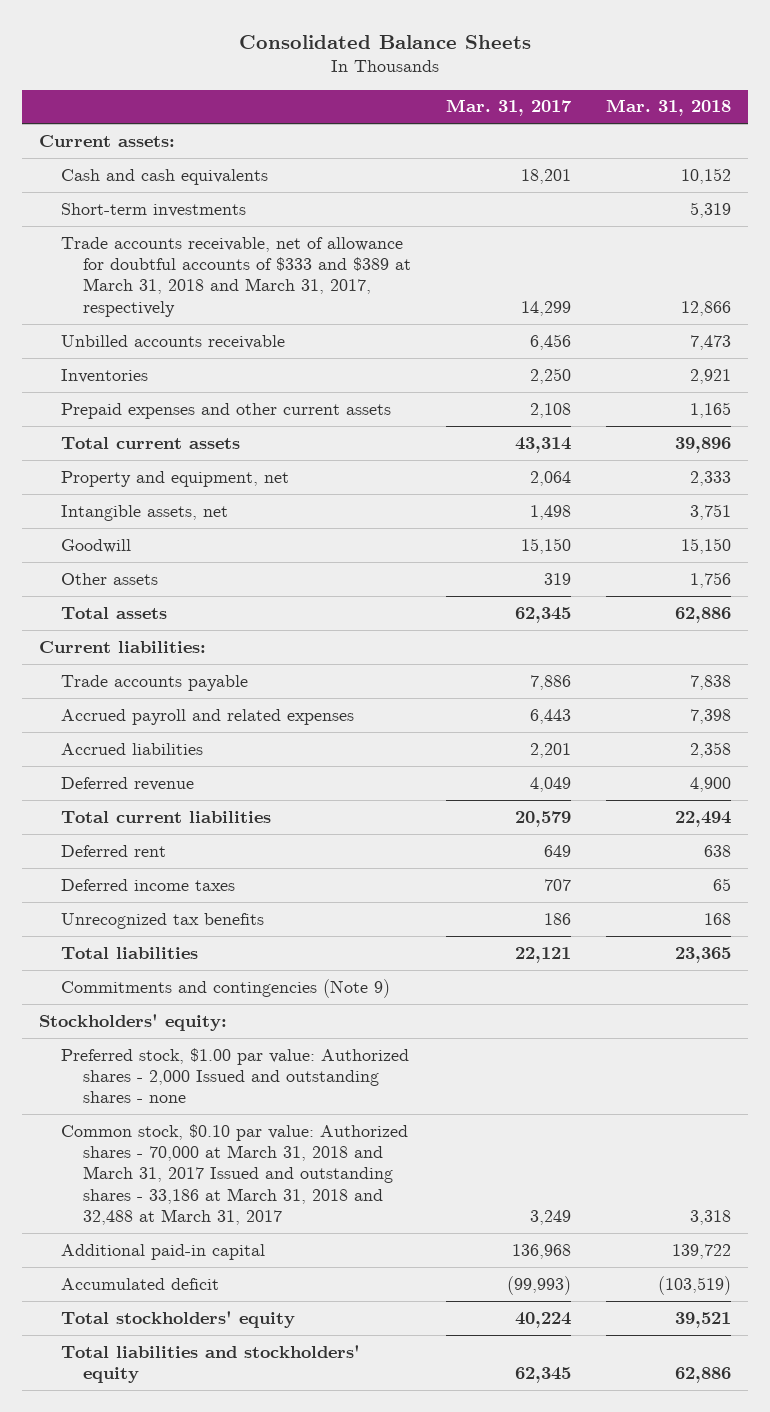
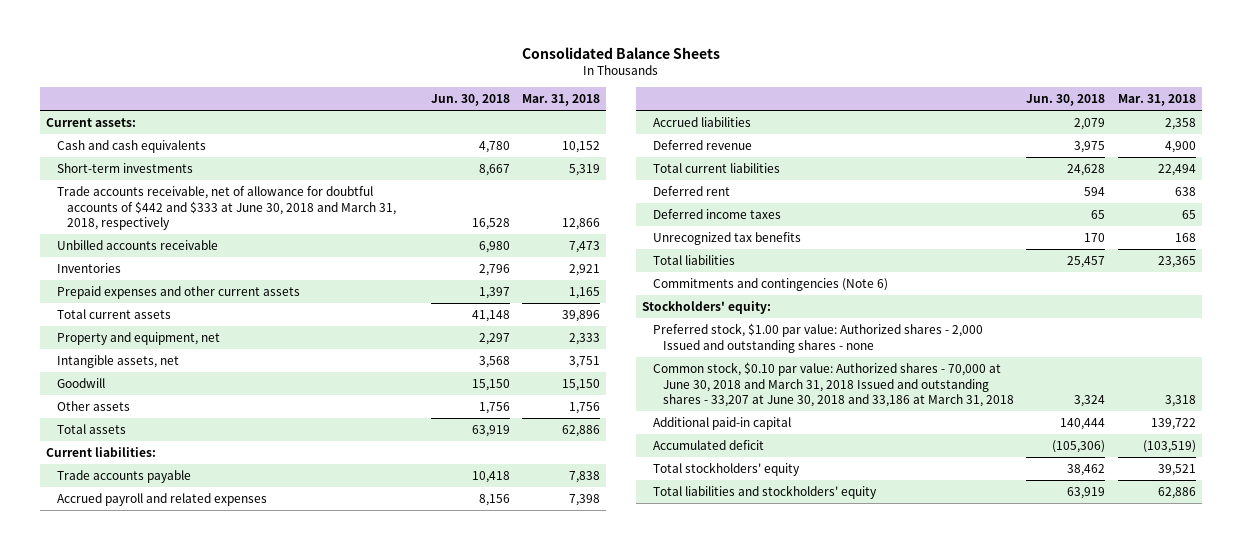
[445,99,572,117] Mar. 31, 2017 -> none
none -> [430,94,510,107] Jun. 30, 2018
[61,236,411,317] Trade accounts receivable, net of allowance for doubtful accounts of $333 and $389 at March 31, 2018 and March 31, 2017, respectively -> [56,185,397,231] Trade accounts receivable, net of allowance for doubtful accounts of $442 and $333 at June 30, 2018 and March 31, 2018, respectively
[61,978,391,998] Commitments and contingencies (Note 9) -> [652,277,888,291] Commitments and contingencies (Note 6)
[61,1123,409,1226] Common stock, $0.10 par value: Authorized shares - 70,000 at March 31, 2018 and March 31, 2017 Issued and outstanding shares - 33,186 at March 31, 2018 and 32,488 at March 31, 2017 -> [652,361,1015,408] Common stock, $0.10 par value: Authorized shares - 70,000 at June 30, 2018 and March 31, 2018 Issued and outstanding shares - 33,207 at June 30, 2018 and 33,186 at March 31, 2018

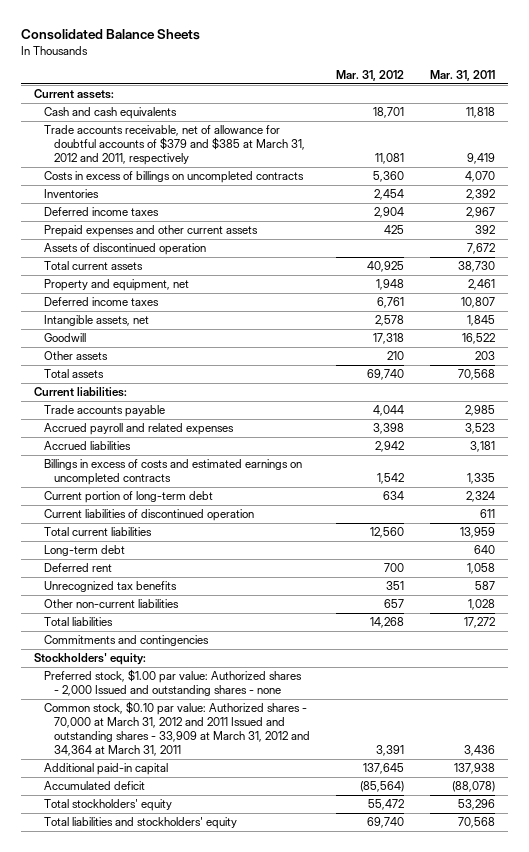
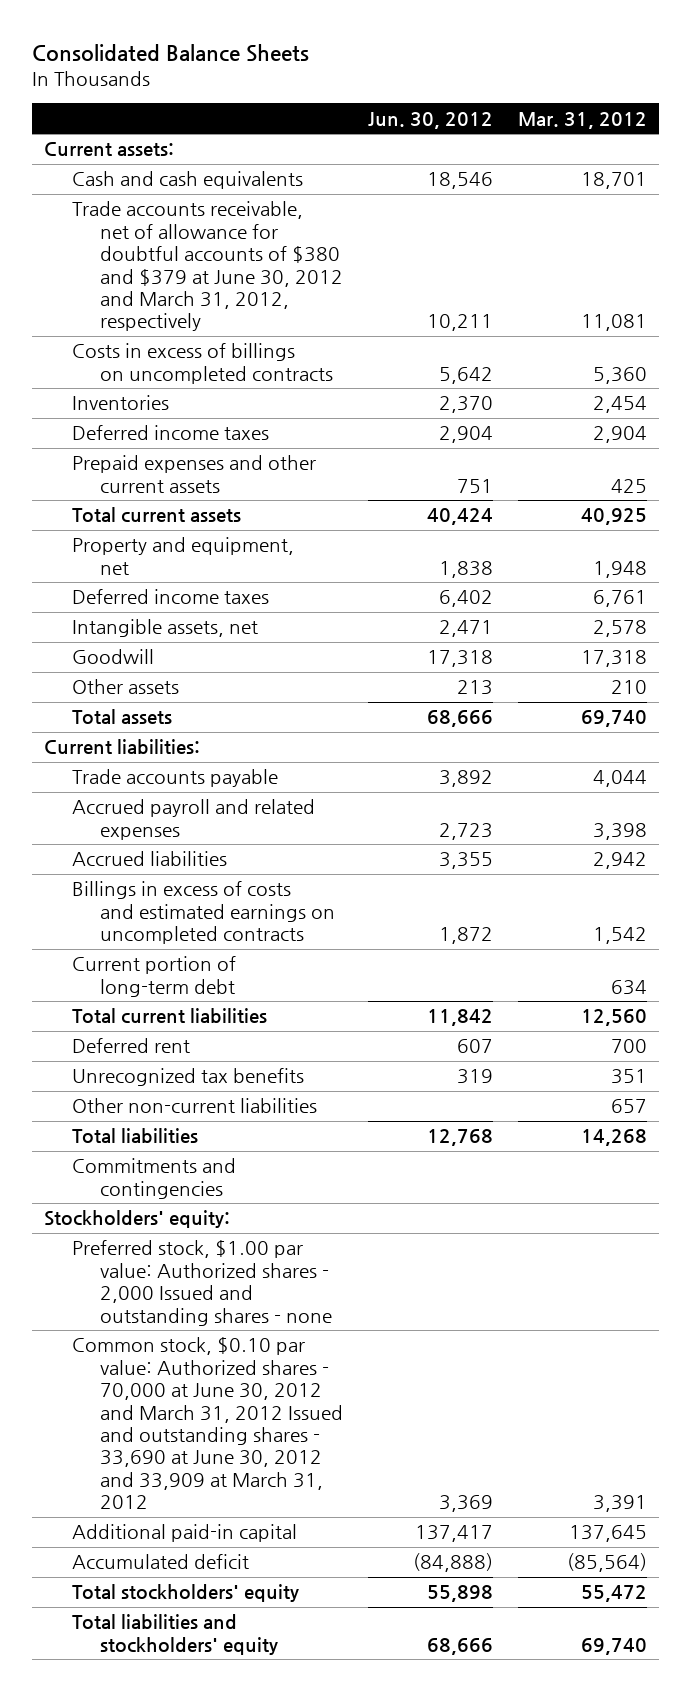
[429,70,495,82] Mar. 31, 2011 -> none
none -> [368,111,494,129] Jun. 30, 2012
[44,125,306,166] Trade accounts receivable, net of allowance for doubtful accounts of $379 and $385 at March 31, 2012 and 2011, respectively -> [72,201,344,332] Trade accounts receivable, net of allowance for doubtful accounts of $380 and $379 at June 30, 2012 and March 31, 2012, respectively
[44,243,207,256] Assets of discontinued operation -> none
[44,509,255,522] Current liabilities of discontinued operation -> none
[44,545,126,557] Long-term debt -> none
[44,701,311,757] Common stock, $0.10 par value: Authorized shares - 70,000 at March 31, 2012 and 2011 Issued and outstanding shares - 33,909 at March 31, 2012 and 34,364 at March 31, 2011 -> [72,1337,344,1510] Common stock, $0.10 par value: Authorized shares - 70,000 at June 30, 2012 and March 31, 2012 Issued and outstanding shares - 33,690 at June 30, 2012 and 33,909 at March 31, 2012

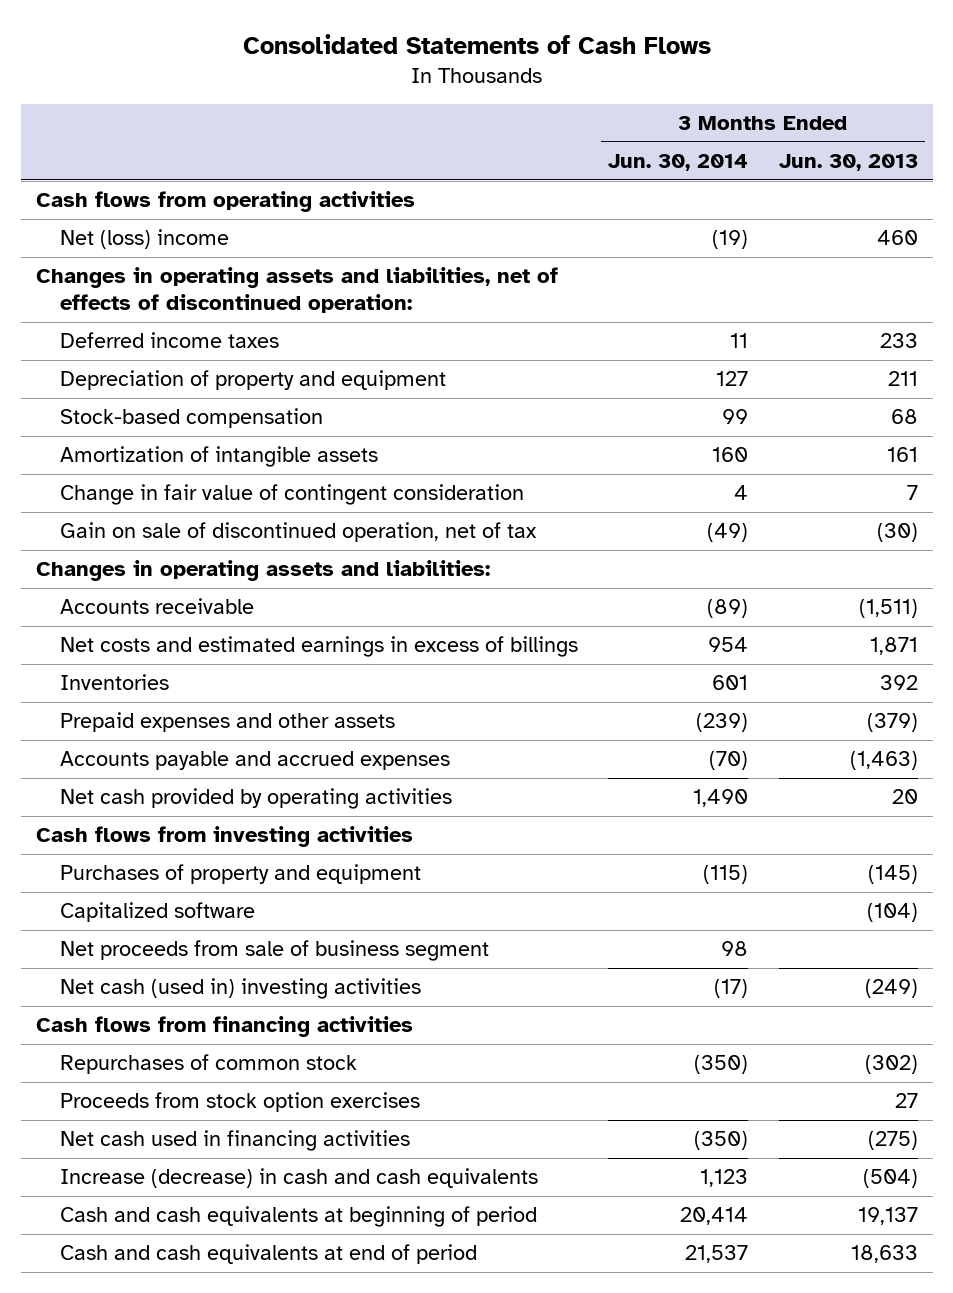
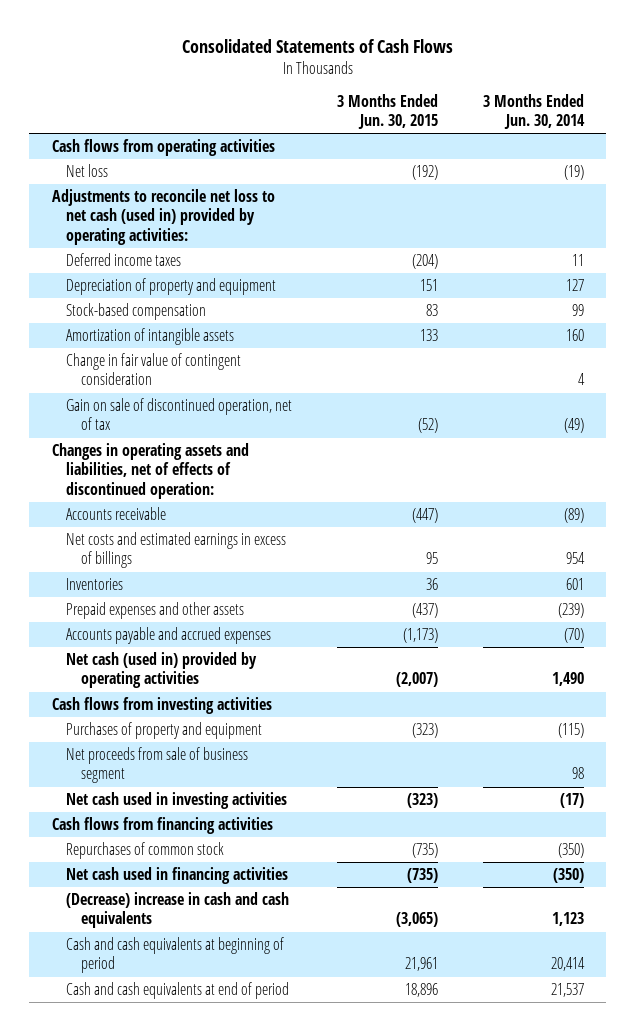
[778,154,918,172] Jun. 30, 2013 -> none
none -> [336,93,438,130] 3 Months Ended Jun. 30, 2015
[59,229,229,250] Net (loss) income -> [66,164,109,178] Net loss
none -> [51,189,275,245] Adjustments to reconcile net loss to net cash (used in) provided by operating activities:
[35,560,490,582] Changes in operating assets and liabilities: -> none
[35,267,558,314] Changes in operating assets and liabilities, net of effects of discontinued operation: -> [51,443,249,499] Changes in operating assets and liabilities, net of effects of discontinued operation:
[59,788,452,810] Net cash provided by operating activities -> [66,652,258,689] Net cash (used in) provided by operating activities
[59,902,255,923] Capitalized software -> none
[59,978,421,1000] Net cash (used in) investing activities -> [66,792,288,810] Net cash used in investing activities
[59,1092,420,1113] Proceeds from stock option exercises -> none
[59,1168,538,1189] Increase (decrease) in cash and cash equivalents -> [66,892,290,929] (Decrease) increase in cash and cash equivalents

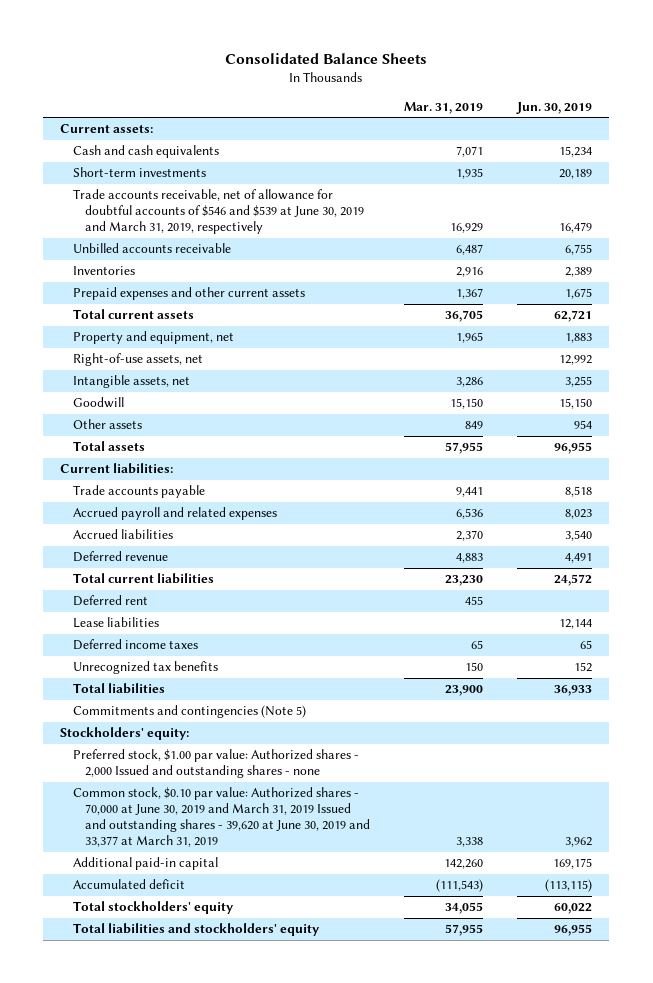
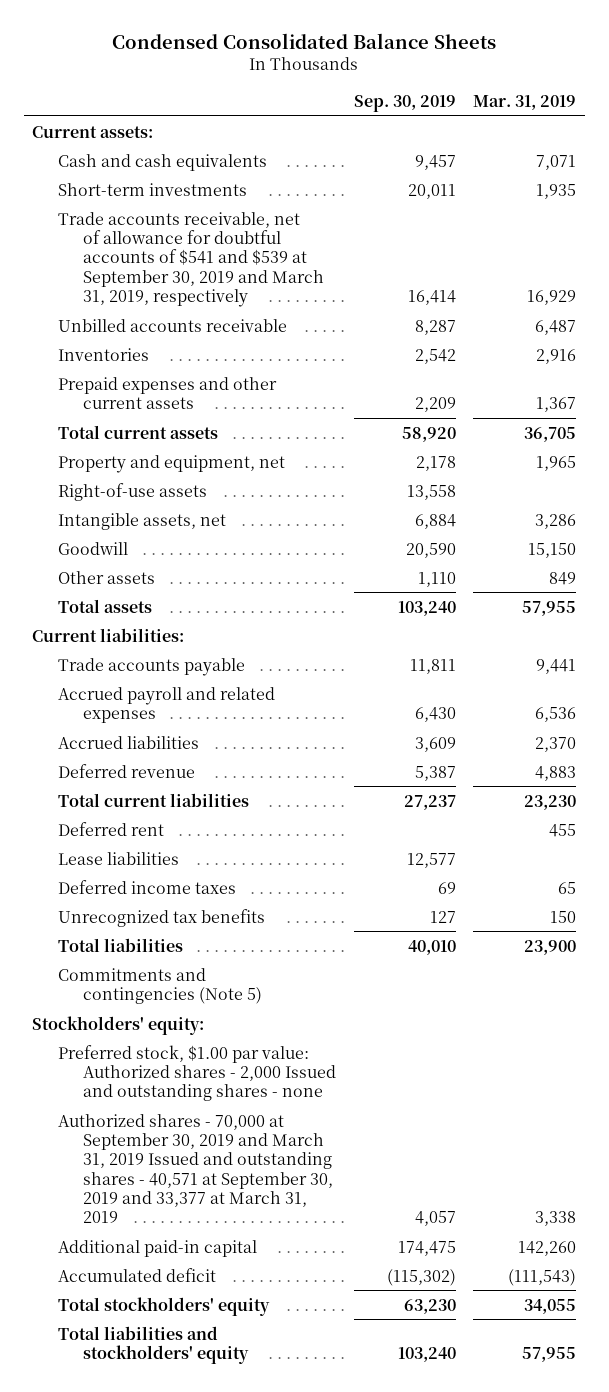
[225,52,428,64] Consolidated Balance Sheets -> [112,32,497,49] Condensed Consolidated Balance Sheets
[516,101,593,114] Jun. 30, 2019 -> none
none -> [353,95,456,113] Sep. 30, 2019
[72,189,364,235] Trade accounts receivable, net of allowance for doubtful accounts of $546 and $539 at June 30, 2019 and March 31, 2019, respectively -> [57,211,325,308] Trade accounts receivable, net of allowance for doubtful accounts of $541 and $539 at September 30, 2019 and March 31, 2019, respectively
[72,353,203,367] Right-of-use assets, net -> [57,482,207,501] Right-of-use assets
[72,787,370,848] Common stock, $0.10 par value: Authorized shares - 70,000 at June 30, 2019 and March 31, 2019 Issued and outstanding shares - 39,620 at June 30, 2019 and 33,377 at March 31, 2019 -> [57,1113,334,1224] Authorized shares - 70,000 at September 30, 2019 and March 31, 2019 Issued and outstanding shares - 40,571 at September 30, 2019 and 33,377 at March 31, 2019

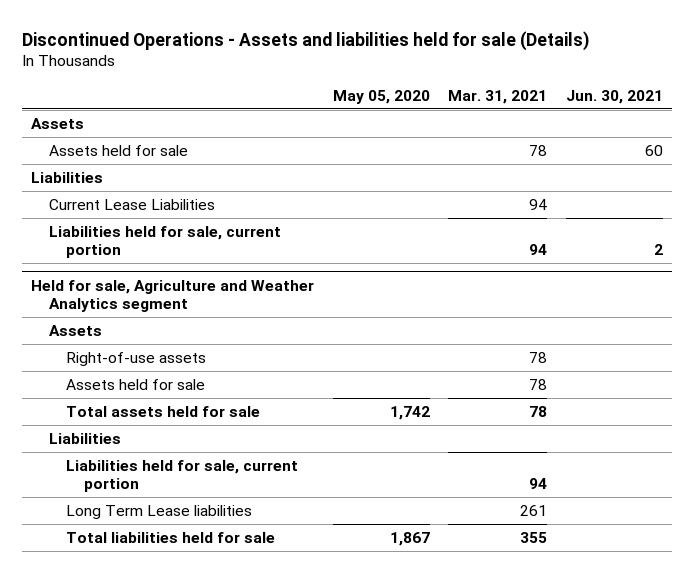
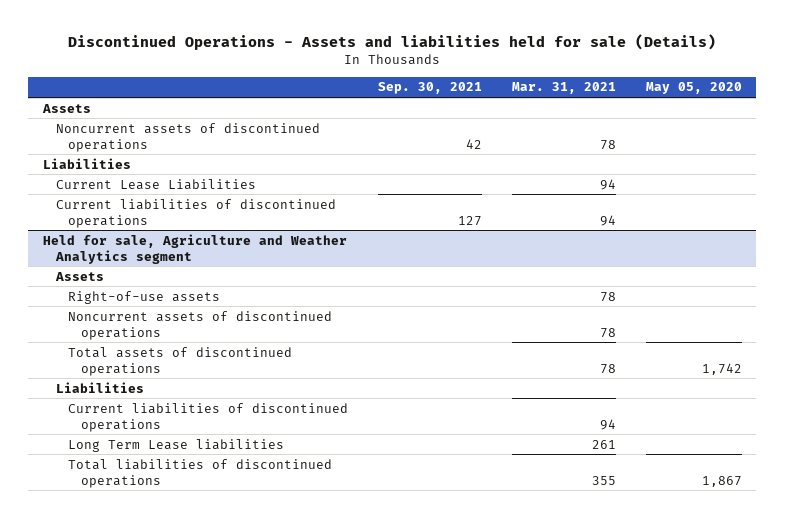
[565,89,663,104] Jun. 30, 2021 -> none
none -> [378,82,483,95] Sep. 30, 2021
[48,144,188,156] Assets held for sale -> [55,122,320,152] Noncurrent assets of discontinued operations
[48,225,281,258] Liabilities held for sale, current portion -> [55,198,336,228] Current liabilities of discontinued operations
[66,378,206,390] Assets held for sale -> [68,310,333,340] Noncurrent assets of discontinued operations
[66,405,261,417] Total assets held for sale -> [68,346,293,376] Total assets of discontinued operations
[66,459,299,492] Liabilities held for sale, current portion -> [68,402,349,432] Current liabilities of discontinued operations
[66,531,276,543] Total liabilities held for sale -> [68,458,333,488] Total liabilities of discontinued operations

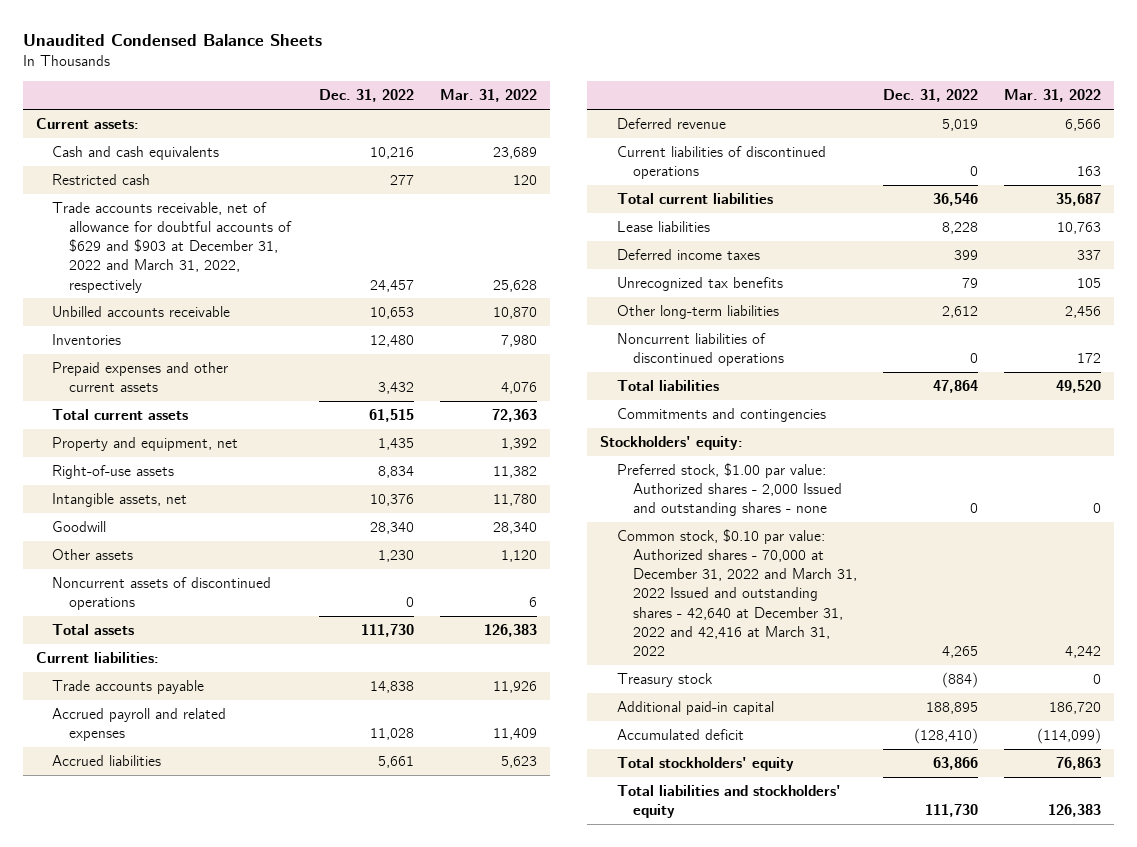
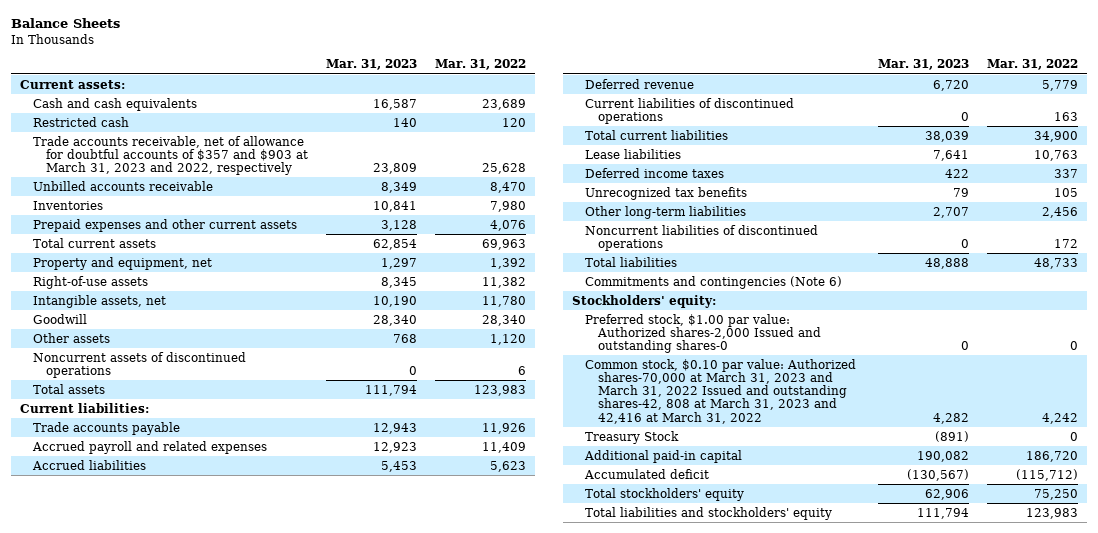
[23,34,323,47] Unaudited Condensed Balance Sheets -> [10,18,120,29] Balance Sheets
[318,89,414,103] Dec. 31, 2022 -> none
none -> [325,59,417,71] Mar. 31, 2023
[52,202,292,293] Trade accounts receivable, net of allowance for doubtful accounts of $629 and $903 at December 31, 2022 and March 31, 2022, respectively -> [32,135,308,176] Trade accounts receivable, net of allowance for doubtful accounts of $357 and $903 at March 31, 2023 and 2022, respectively
[492,307,537,320] 10,870 -> [489,181,526,193] 8,470
[491,409,537,423] 72,363 -> [481,238,526,250] 69,963
[483,624,537,638] 126,383 -> [473,384,526,396] 123,983
[1065,119,1102,132] 6,566 -> [1042,79,1079,91] 5,779
[1056,193,1102,207] 35,687 -> [1034,130,1079,142] 34,900
[1056,380,1102,394] 49,520 -> [1034,257,1079,269] 48,733
[616,408,826,423] Commitments and contingencies -> [585,275,843,289] Commitments and contingencies (Note 6)
[616,463,842,517] Preferred stock, $1.00 par value: Authorized shares - 2,000 Issued and outstanding shares - none -> [585,313,821,354] Preferred stock, $1.00 par value: Authorized shares-2,000 Issued and outstanding shares-0
[616,529,857,656] Common stock, $0.10 par value: Authorized shares - 70,000 at December 31, 2022 and March 31, 2022 Issued and outstanding shares - 42,640 at December 31, 2022 and 42,416 at March 31, 2022 -> [585,358,857,424] Common stock, $0.10 par value: Authorized shares-70,000 at March 31, 2023 and March 31, 2022 Issued and outstanding shares-42, 808 at March 31, 2023 and 42,416 at March 31, 2022
[616,673,713,688] Treasury stock -> [585,430,680,444] Treasury Stock
[1037,728,1102,745] (114,099) -> [1016,468,1079,481] (115,712)
[1056,757,1102,771] 76,863 -> [1034,488,1079,500] 75,250
[1048,804,1102,818] 126,383 -> [1026,507,1079,519] 123,983

